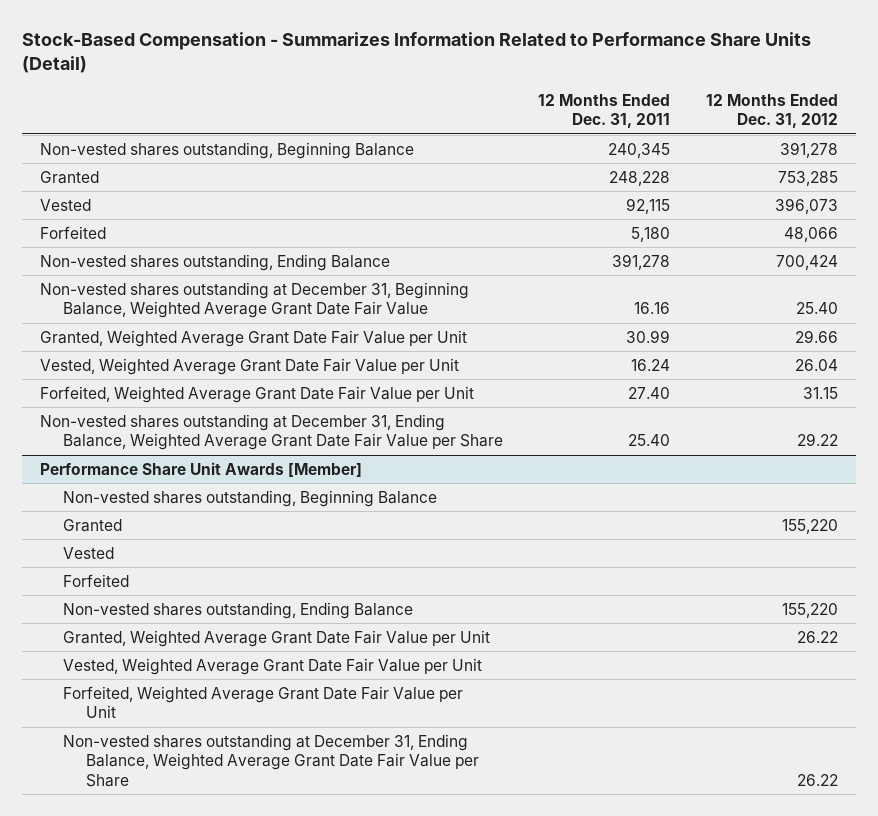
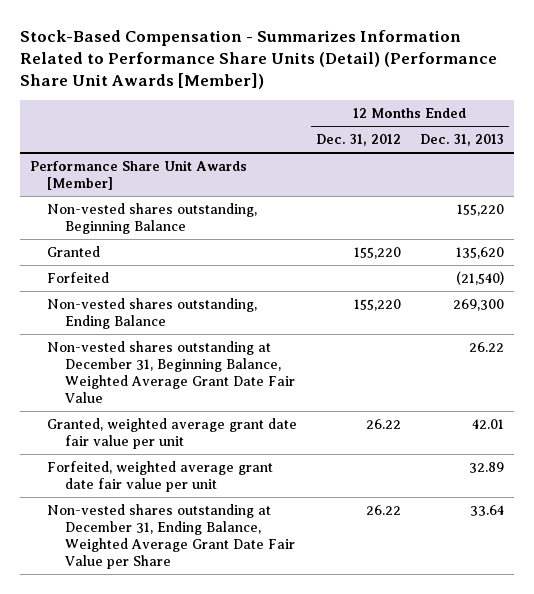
[21,31,811,74] Stock-Based Compensation - Summarizes Information Related to Performance Share Units (Detail) -> [20,30,498,90] Stock-Based Compensation - Summarizes Information Related to Performance Share Units (Detail) (Performance Share Unit Awards [Member])
[538,93,671,129] 12 Months Ended Dec. 31, 2011 -> none
none -> [420,134,505,147] Dec. 31, 2013
[39,141,414,159] Non-vested shares outstanding, Beginning Balance -> none
[39,170,99,184] Granted -> none
[39,198,91,211] Vested -> none
[39,225,106,239] Forfeited -> none
[39,253,390,271] Non-vested shares outstanding, Ending Balance -> none
[39,281,469,319] Non-vested shares outstanding at December 31, Beginning Balance, Weighted Average Grant Date Fair Value -> none
[39,329,467,347] Granted, Weighted Average Grant Date Fair Value per Unit -> none
[39,357,459,375] Vested, Weighted Average Grant Date Fair Value per Unit -> none
[39,385,474,403] Forfeited, Weighted Average Grant Date Fair Value per Unit -> none
[39,413,503,451] Non-vested shares outstanding at December 31, Ending Balance, Weighted Average Grant Date Fair Value per Share -> none
[62,546,114,559] Vested -> none
[62,657,482,675] Vested, Weighted Average Grant Date Fair Value per Unit -> none
none -> [47,340,295,404] Non-vested shares outstanding at December 31, Beginning Balance, Weighted Average Grant Date Fair Value
[62,629,490,647] Granted, Weighted Average Grant Date Fair Value per Unit -> [47,417,298,450] Granted, weighted average grant date fair value per unit
[62,685,463,719] Forfeited, Weighted Average Grant Date Fair Value per Unit -> [47,460,274,493] Forfeited, weighted average grant date fair value per unit

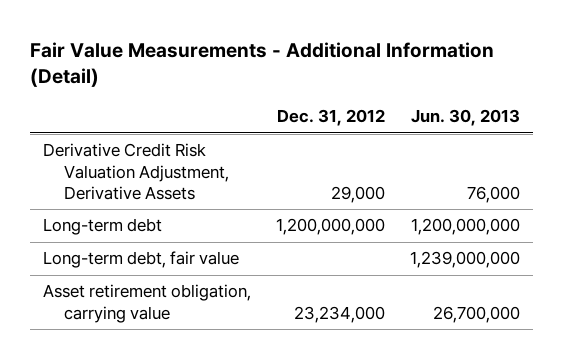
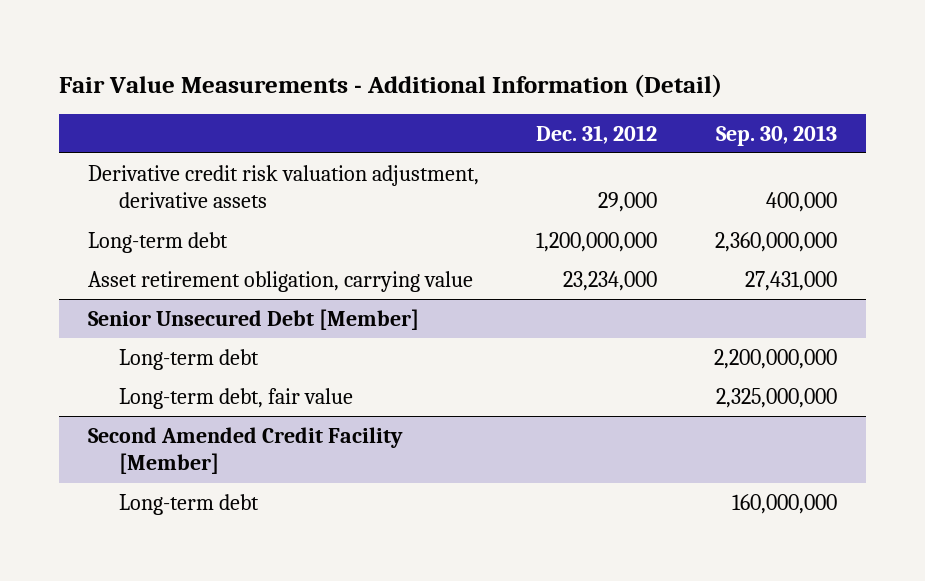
[411,109,521,127] Jun. 30, 2013 -> none
none -> [716,124,838,146] Sep. 30, 2013
[42,143,230,200] Derivative Credit Risk Valuation Adjustment, Derivative Assets -> [87,164,479,209] Derivative credit risk valuation adjustment, derivative assets
[42,251,239,269] Long-term debt, fair value -> none
none -> [87,308,419,330] Senior Unsecured Debt [Member]
none -> [118,348,259,370] Long-term debt
none -> [118,387,353,409] Long-term debt, fair value
none -> [87,426,403,475] Second Amended Credit Facility [Member]
none -> [118,493,259,515] Long-term debt

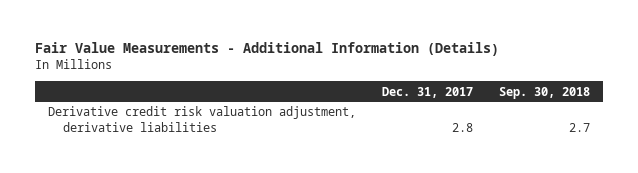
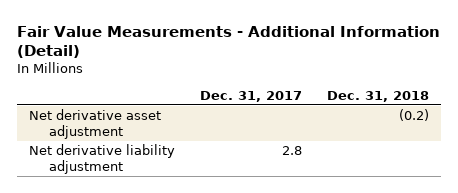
[34,42,499,57] Fair Value Measurements - Additional Information (Details) -> [17,25,441,58] Fair Value Measurements - Additional Information (Detail)
[499,86,591,99] Sep. 30, 2018 -> none
none -> [326,90,429,102] Dec. 31, 2018
none -> [29,109,162,140] Net derivative asset adjustment
[47,106,356,132] Derivative credit risk valuation adjustment, derivative liabilities -> [29,144,176,175] Net derivative liability adjustment

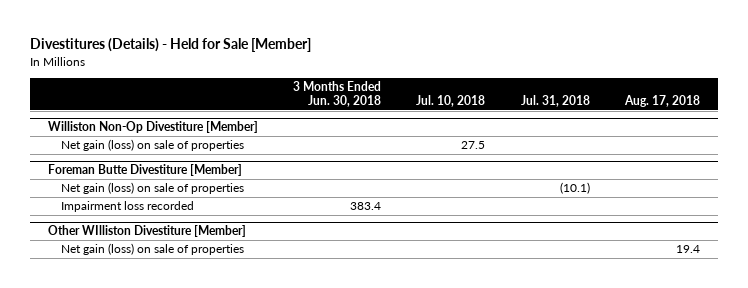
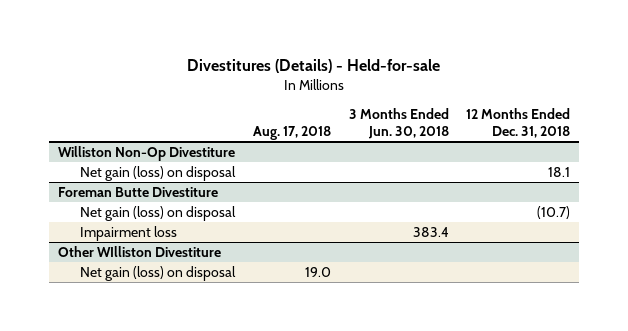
[29,38,311,53] Divestitures (Details) - Held for Sale [Member] -> [187,58,441,73] Divestitures (Details) - Held-for-sale
[416,95,486,108] Jul. 10, 2018 -> none
[520,95,590,108] Jul. 31, 2018 -> none
none -> [466,107,571,138] 12 Months Ended Dec. 31, 2018
[47,121,258,134] Williston Non-Op Divestiture [Member] -> [57,146,235,162] Williston Non-Op Divestiture
[60,139,244,152] Net gain (loss) on sale of properties -> [79,166,236,182] Net gain (loss) on disposal
[47,164,242,177] Foreman Butte Divestiture [Member] -> [57,187,218,198] Foreman Butte Divestiture
[60,182,244,195] Net gain (loss) on sale of properties -> [79,206,236,222] Net gain (loss) on disposal
[60,201,194,213] Impairment loss recorded -> [79,226,177,242] Impairment loss
[47,225,246,238] Other WIlliston Divestiture [Member] -> [57,246,221,258] Other WIlliston Divestiture
[60,243,244,256] Net gain (loss) on sale of properties -> [79,266,236,282] Net gain (loss) on disposal
[675,245,700,254] 19.4 -> [304,267,331,278] 19.0

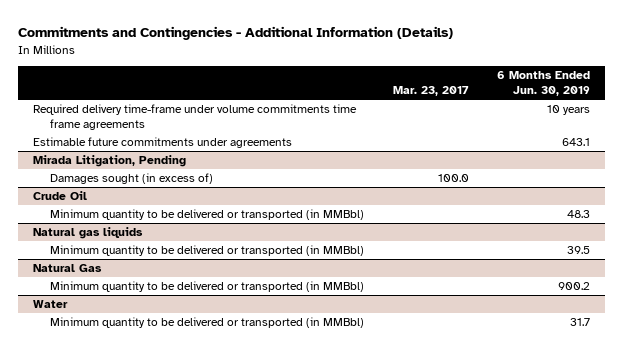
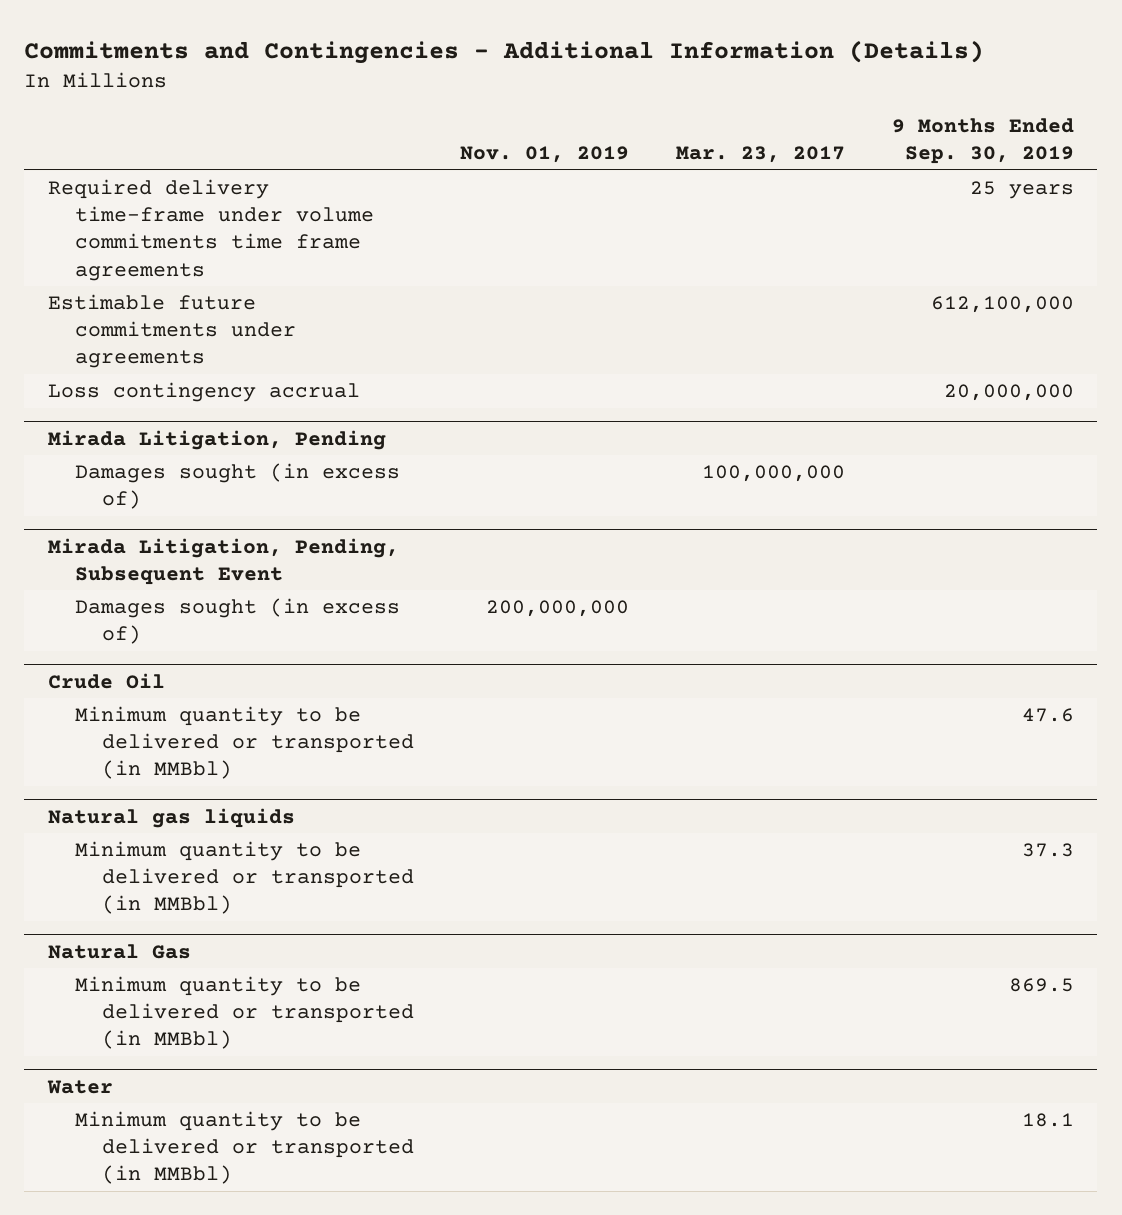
[497,71,591,97] 6 Months Ended Jun. 30, 2019 -> none
none -> [460,146,630,164] Nov. 01, 2019
none -> [891,117,1074,165] 9 Months Ended Sep. 30, 2019
none -> [47,382,360,403] Loss contingency accrual
[437,174,469,183] 100.0 -> [702,465,846,483] 100,000,000
none -> [47,537,399,585] Mirada Litigation, Pending, Subsequent Event
none -> [74,598,400,645] Damages sought (in excess of)

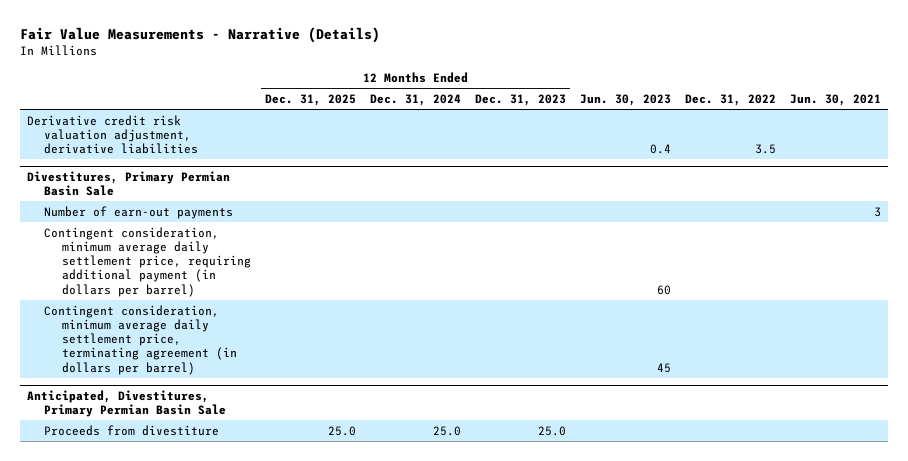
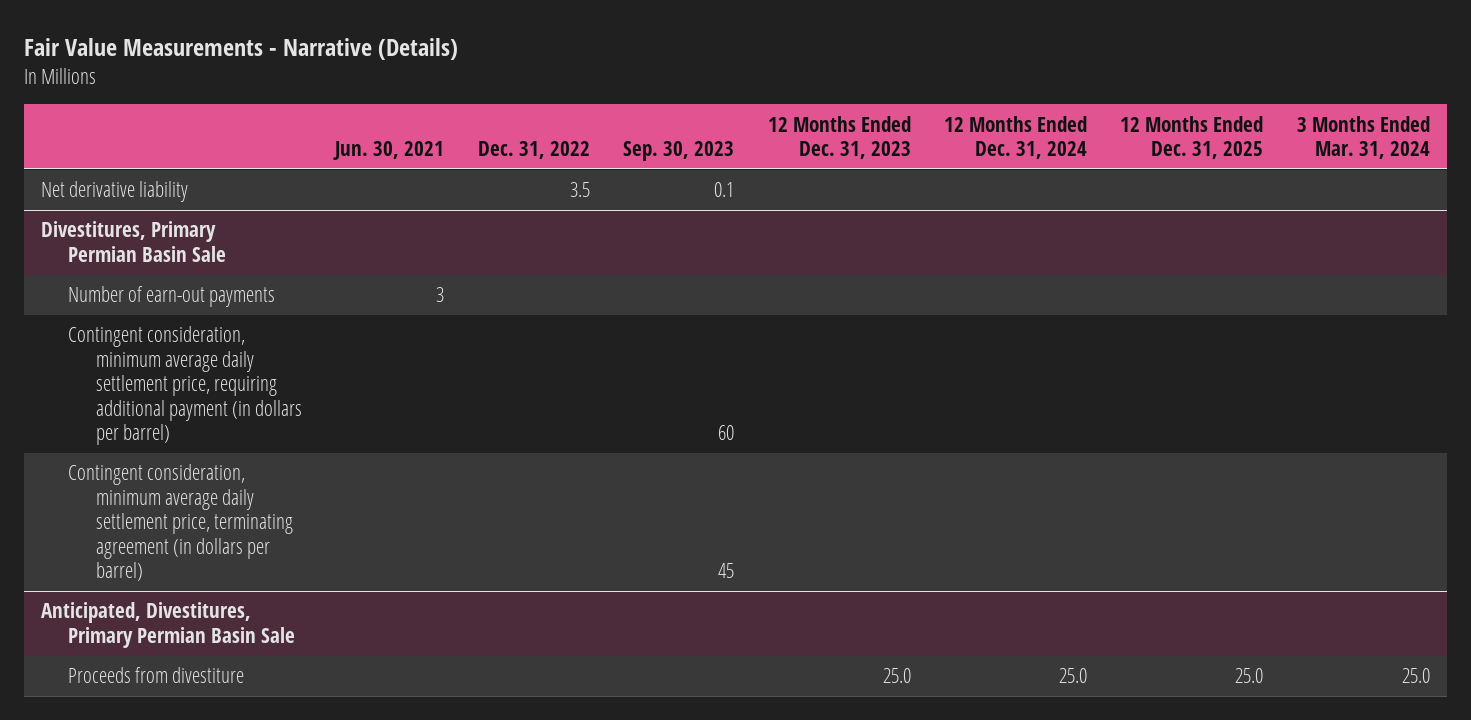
[580,93,672,106] Jun. 30, 2023 -> none
none -> [623,141,735,162] Sep. 30, 2023
none -> [1296,115,1430,160] 3 Months Ended Mar. 31, 2024
[27,114,199,155] Derivative credit risk valuation adjustment, derivative liabilities -> [41,181,189,203] Net derivative liability

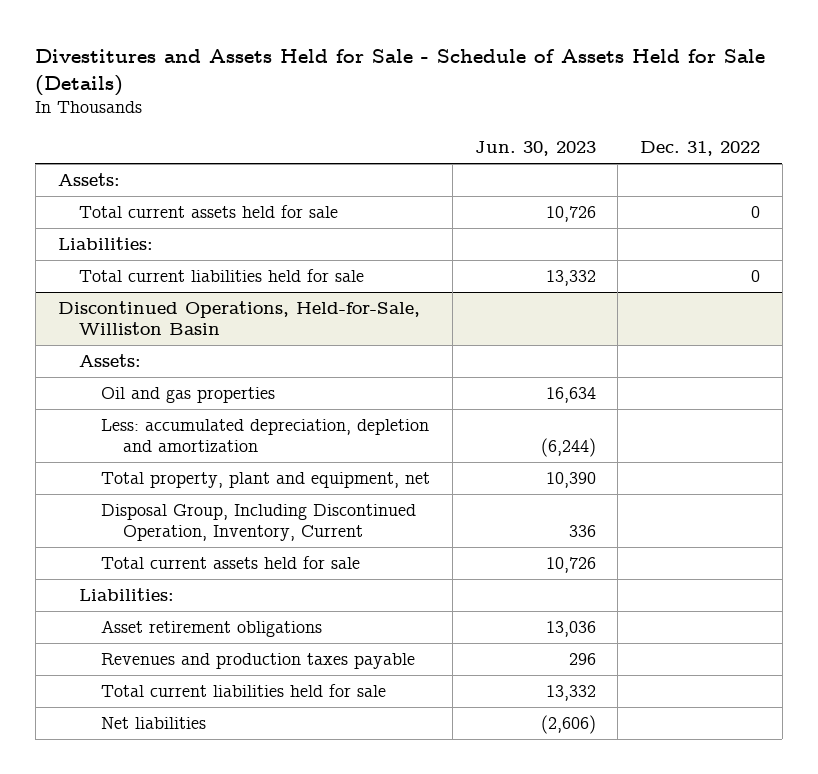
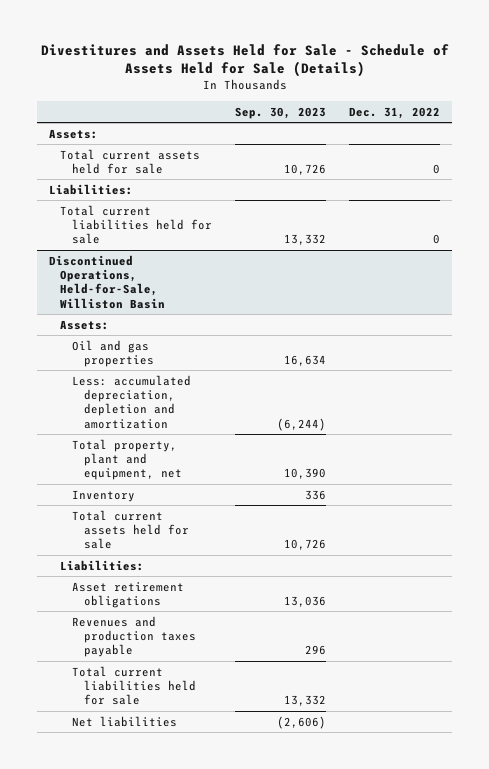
[474,141,596,157] Jun. 30, 2023 -> none
none -> [235,106,327,119] Sep. 30, 2023
[100,504,416,541] Disposal Group, Including Discontinued Operation, Inventory, Current -> [72,489,136,502] Inventory

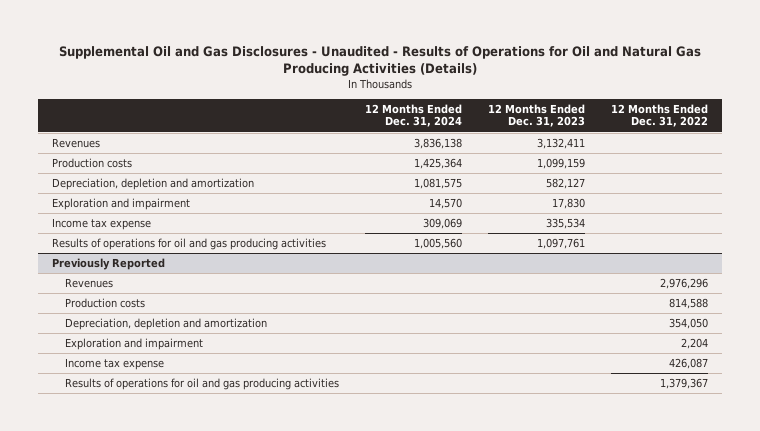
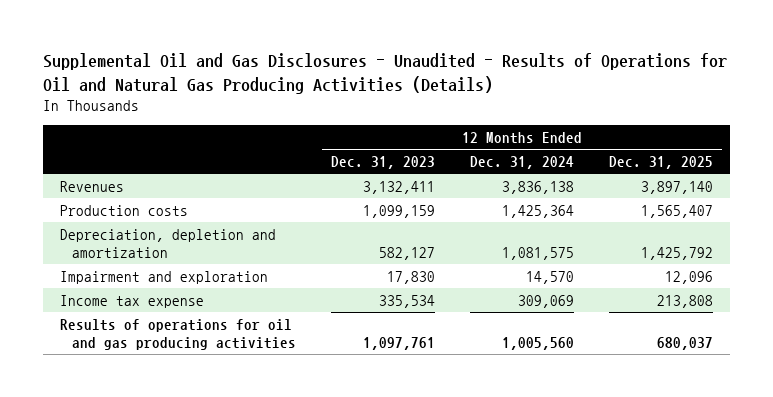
[611,103,709,128] 12 Months Ended Dec. 31, 2022 -> none
none -> [608,156,713,170] Dec. 31, 2025
[51,198,190,211] Exploration and impairment -> [60,270,269,284] Impairment and exploration
[51,258,165,271] Previously Reported -> none
[65,278,114,289] Revenues -> none
[65,298,146,309] Production costs -> none
[65,318,268,331] Depreciation, depletion and amortization -> none
[65,338,204,351] Exploration and impairment -> none
[65,358,165,371] Income tax expense -> none
[65,378,340,391] Results of operations for oil and gas producing activities -> none

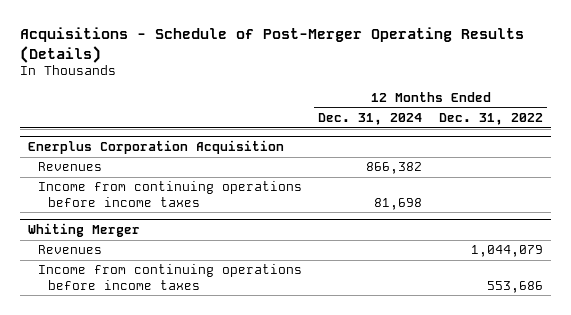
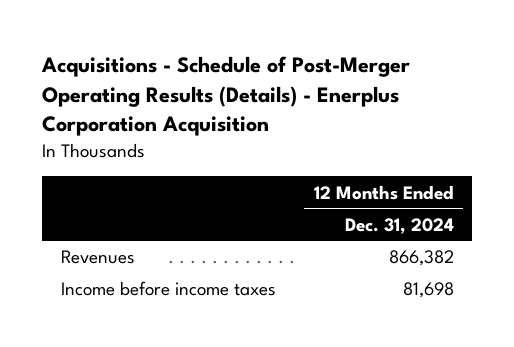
[19,27,524,63] Acquisitions - Schedule of Post-Merger Operating Results (Details) -> [41,55,411,137] Acquisitions - Schedule of Post-Merger Operating Results (Details) - Enerplus Corporation Acquisition
[438,113,543,126] Dec. 31, 2022 -> none
[28,140,285,155] Enerplus Corporation Acquisition -> none
[28,223,141,238] Whiting Merger -> none
[38,245,103,255] Revenues -> none
[38,264,303,290] Income from continuing operations before income taxes -> none
[38,181,303,207] Income from continuing operations before income taxes -> [60,281,276,297] Income before income taxes

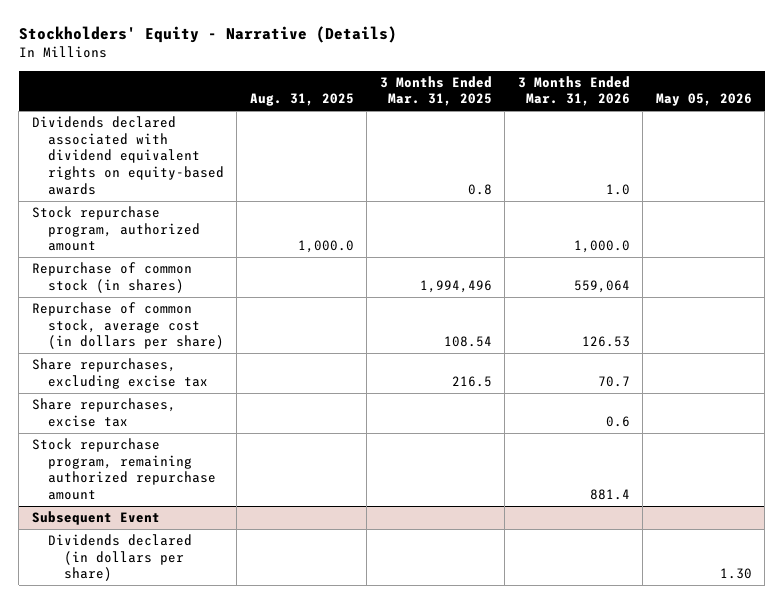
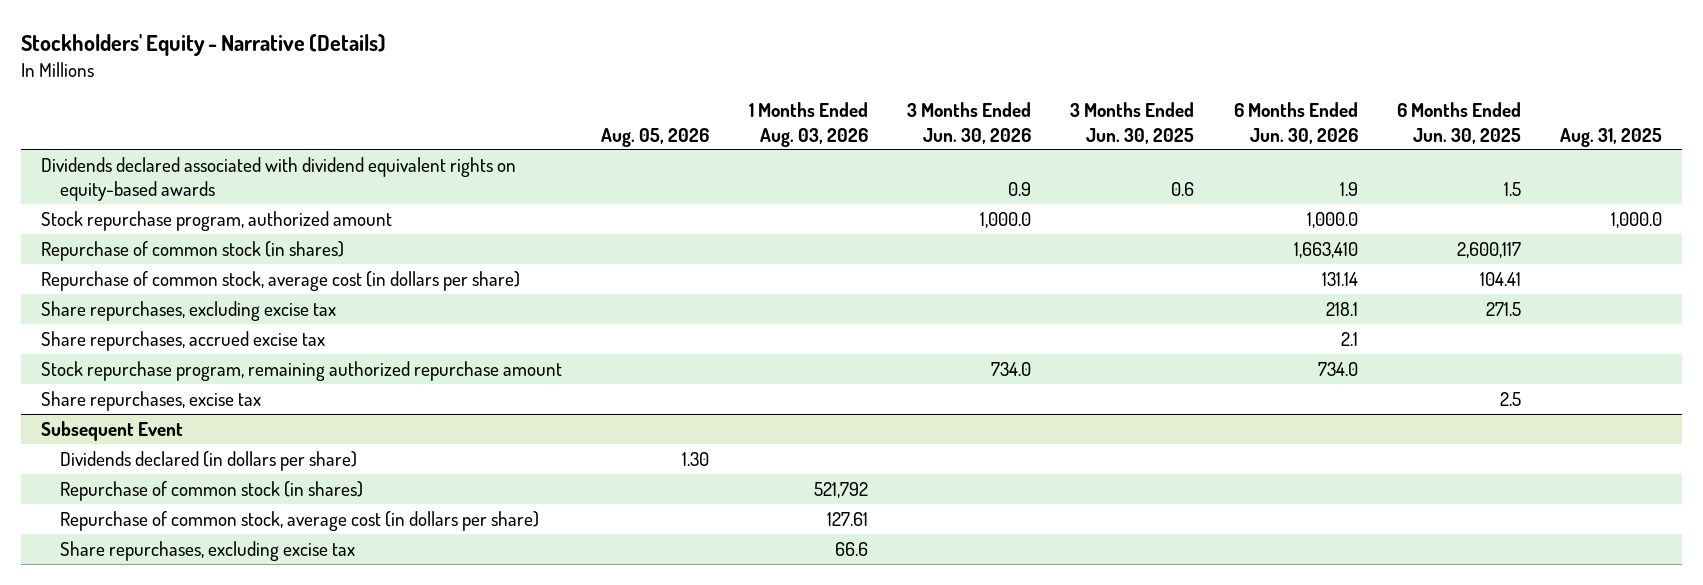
[379,75,492,107] 3 Months Ended Mar. 31, 2025 -> none
[517,75,630,107] 3 Months Ended Mar. 31, 2026 -> none
[655,93,752,107] May 05, 2026 -> none
none -> [601,127,710,147] Aug. 05, 2026
none -> [748,102,868,147] 1 Months Ended Aug. 03, 2026
none -> [906,102,1031,144] 3 Months Ended Jun. 30, 2026
none -> [1070,102,1195,144] 3 Months Ended Jun. 30, 2025
none -> [1233,102,1358,144] 6 Months Ended Jun. 30, 2026
none -> [1396,102,1521,144] 6 Months Ended Jun. 30, 2025
none -> [41,330,326,351] Share repurchases, accrued excise tax
[31,398,176,427] Share repurchases, excise tax -> [41,390,262,411] Share repurchases, excise tax
none -> [60,480,364,501] Repurchase of common stock (in shares)
none -> [60,510,540,531] Repurchase of common stock, average cost (in dollars per share)
none -> [60,540,356,561] Share repurchases, excluding excise tax

